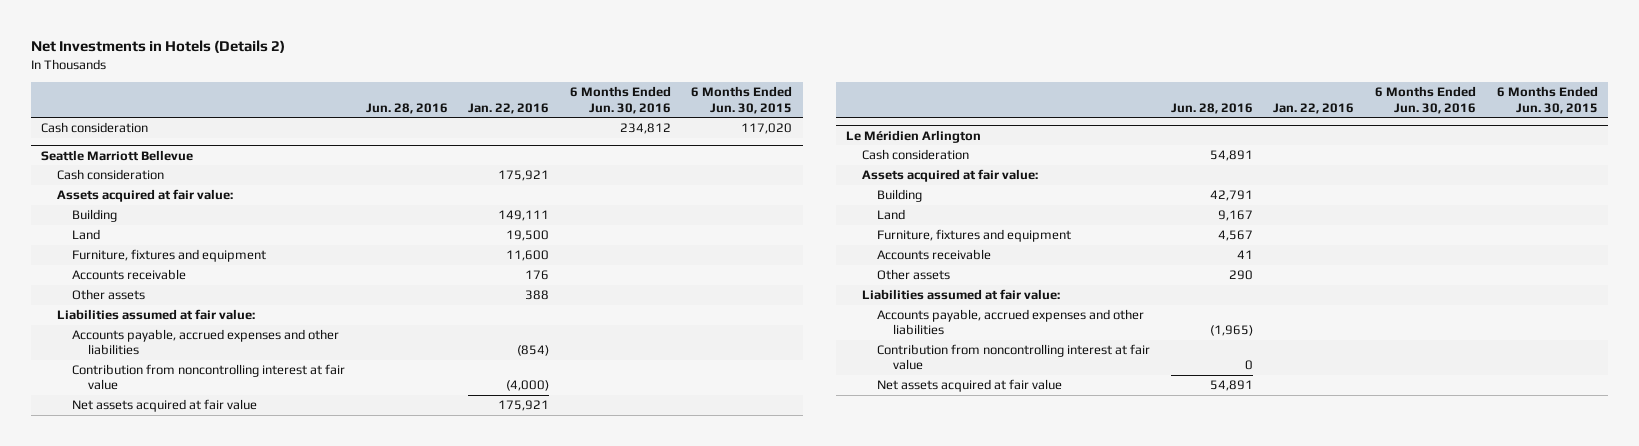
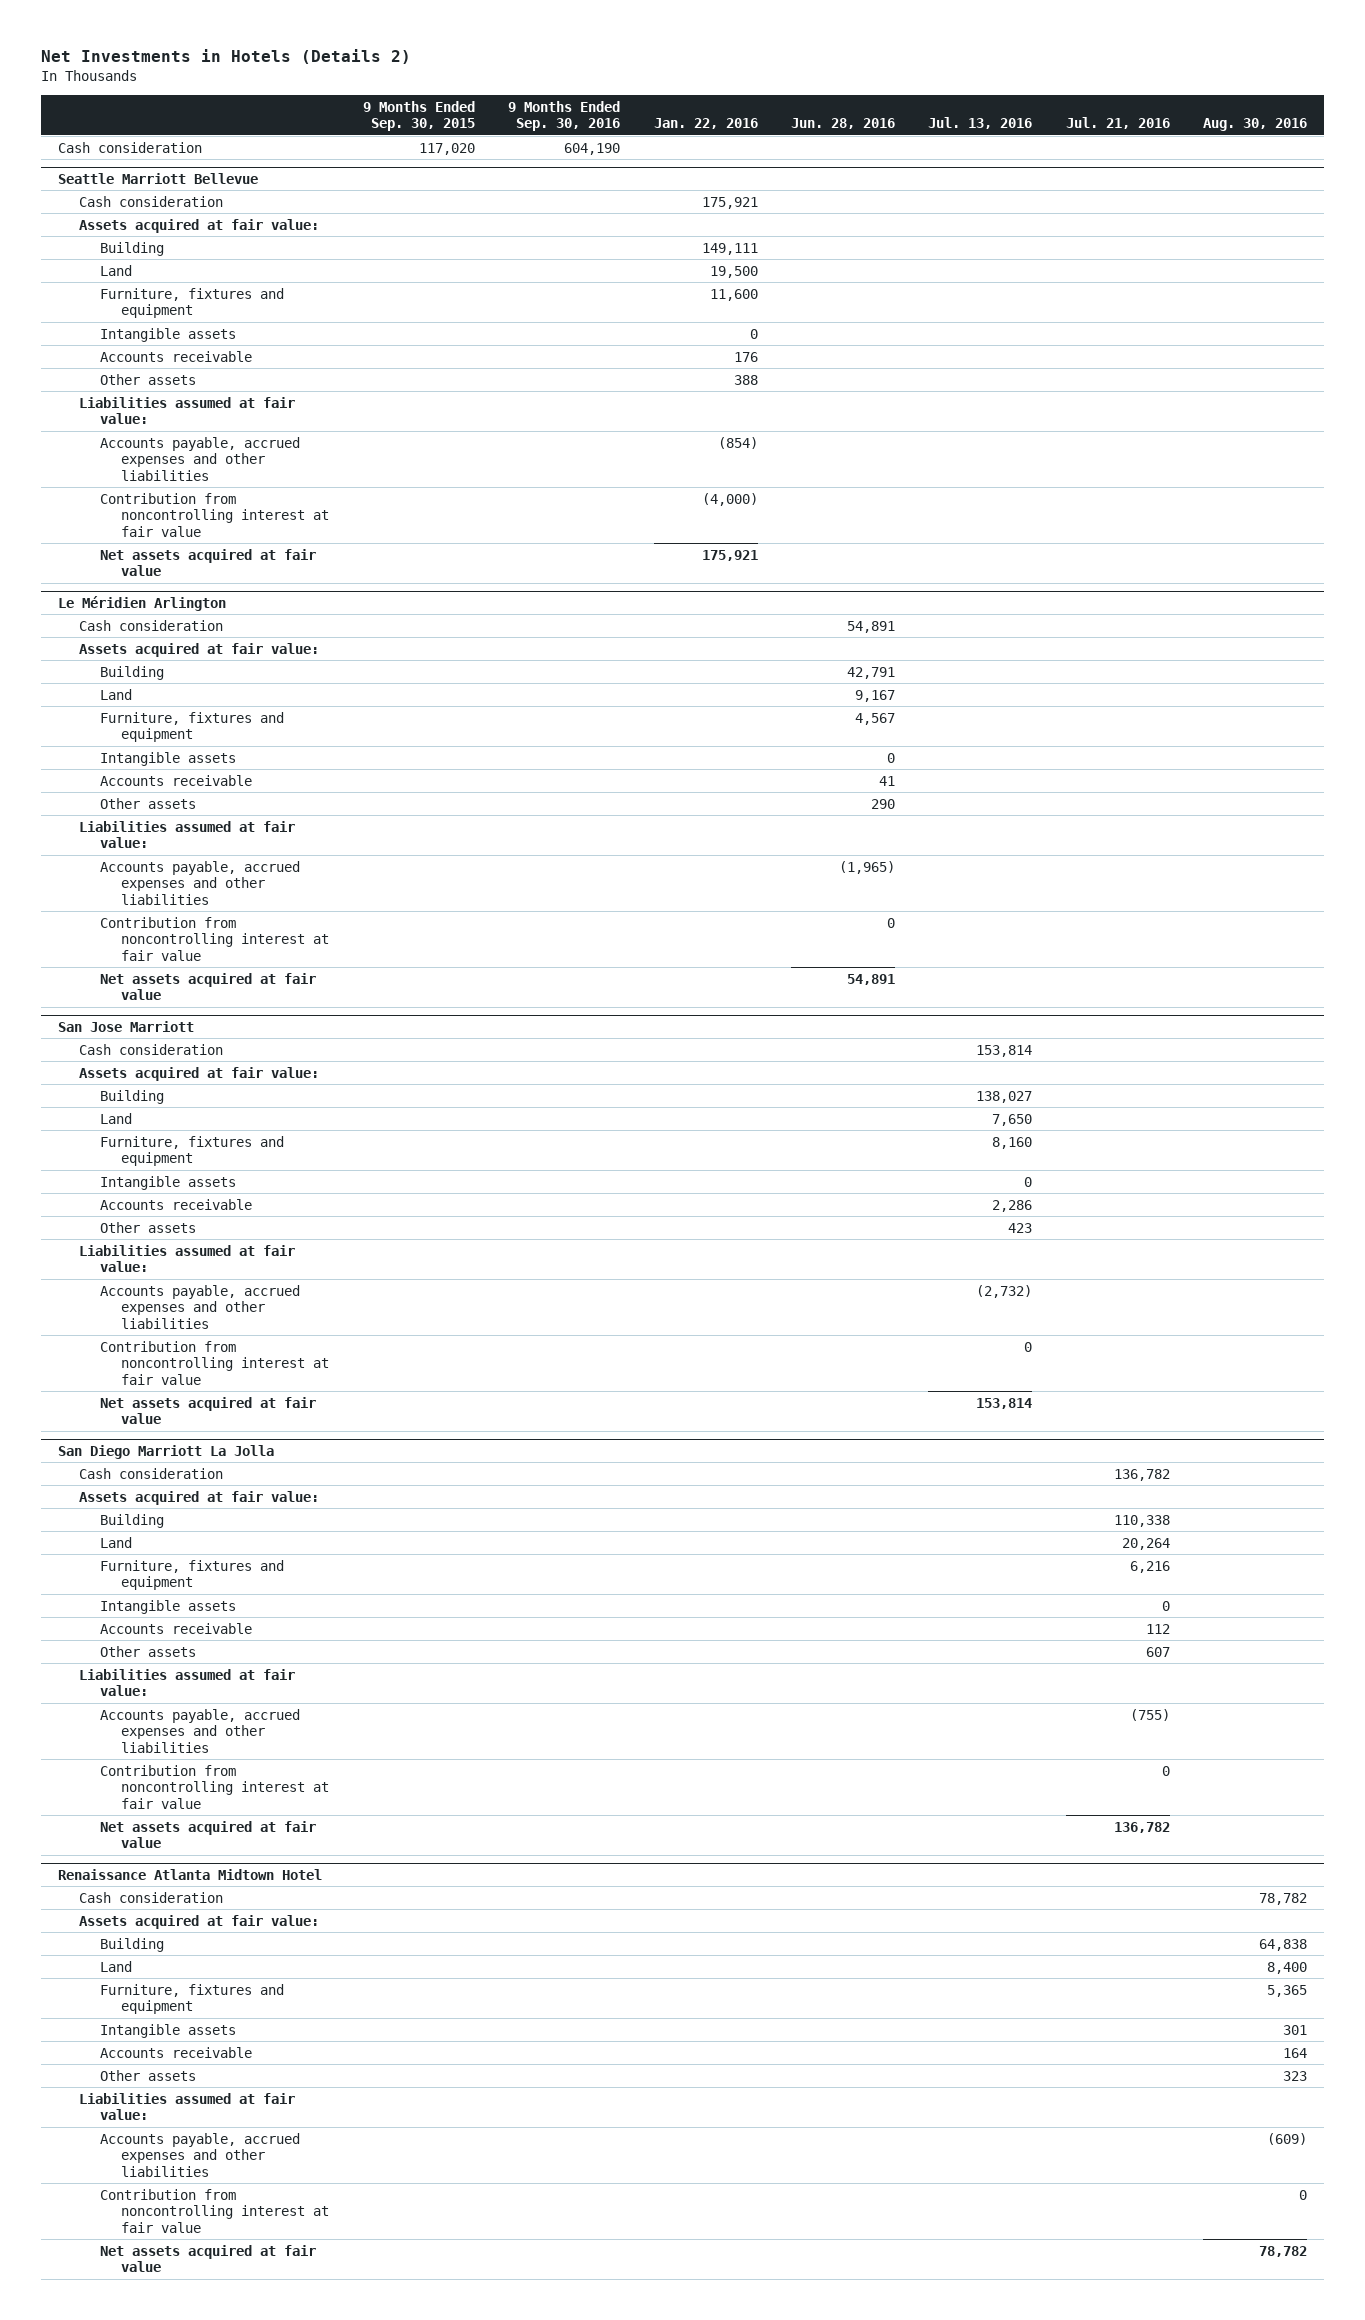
[569,86,671,114] 6 Months Ended Jun. 30, 2016 -> none
[691,86,793,114] 6 Months Ended Jun. 30, 2015 -> none
none -> [362,100,475,132] 9 Months Ended Sep. 30, 2015
none -> [508,100,621,132] 9 Months Ended Sep. 30, 2016
none -> [928,117,1033,130] Jul. 13, 2016
none -> [1065,117,1170,130] Jul. 21, 2016
none -> [1203,118,1308,132] Aug. 30, 2016
none -> [99,327,236,342] Intangible assets
none -> [99,751,236,766] Intangible assets
none -> [57,1020,194,1032] San Jose Marriott
none -> [78,1043,223,1055] Cash consideration
none -> [78,1066,319,1081] Assets acquired at fair value:
none -> [99,1089,164,1104] Building
none -> [99,1112,132,1124] Land
none -> [99,1135,284,1167] Furniture, fixtures and equipment
none -> [99,1175,236,1190] Intangible assets
none -> [99,1198,252,1210] Accounts receivable
none -> [99,1221,196,1233] Other assets
none -> [78,1244,295,1273] Liabilities assumed at fair value:
none -> [99,1284,300,1329] Accounts payable, accrued expenses and other liabilities
none -> [99,1340,330,1385] Contribution from noncontrolling interest at fair value
none -> [99,1396,316,1425] Net assets acquired at fair value
none -> [57,1444,274,1459] San Diego Marriott La Jolla
none -> [78,1467,223,1479] Cash consideration
none -> [78,1490,319,1505] Assets acquired at fair value:
none -> [99,1513,164,1528] Building
none -> [99,1536,132,1548] Land
none -> [99,1559,284,1591] Furniture, fixtures and equipment
none -> [99,1599,236,1614] Intangible assets
none -> [99,1622,252,1634] Accounts receivable
none -> [99,1645,196,1657] Other assets
none -> [78,1668,295,1697] Liabilities assumed at fair value:
none -> [99,1708,300,1753] Accounts payable, accrued expenses and other liabilities
none -> [99,1764,330,1809] Contribution from noncontrolling interest at fair value
none -> [99,1820,316,1849] Net assets acquired at fair value
none -> [57,1868,322,1880] Renaissance Atlanta Midtown Hotel
none -> [78,1891,223,1903] Cash consideration
none -> [78,1914,319,1929] Assets acquired at fair value:
none -> [99,1937,164,1952] Building
none -> [99,1960,132,1972] Land
none -> [99,1983,284,2015] Furniture, fixtures and equipment
none -> [99,2023,236,2038] Intangible assets
none -> [99,2046,252,2058] Accounts receivable
none -> [99,2069,196,2081] Other assets
none -> [78,2092,295,2121] Liabilities assumed at fair value:
none -> [99,2132,300,2177] Accounts payable, accrued expenses and other liabilities
none -> [99,2188,330,2233] Contribution from noncontrolling interest at fair value
none -> [99,2244,316,2273] Net assets acquired at fair value

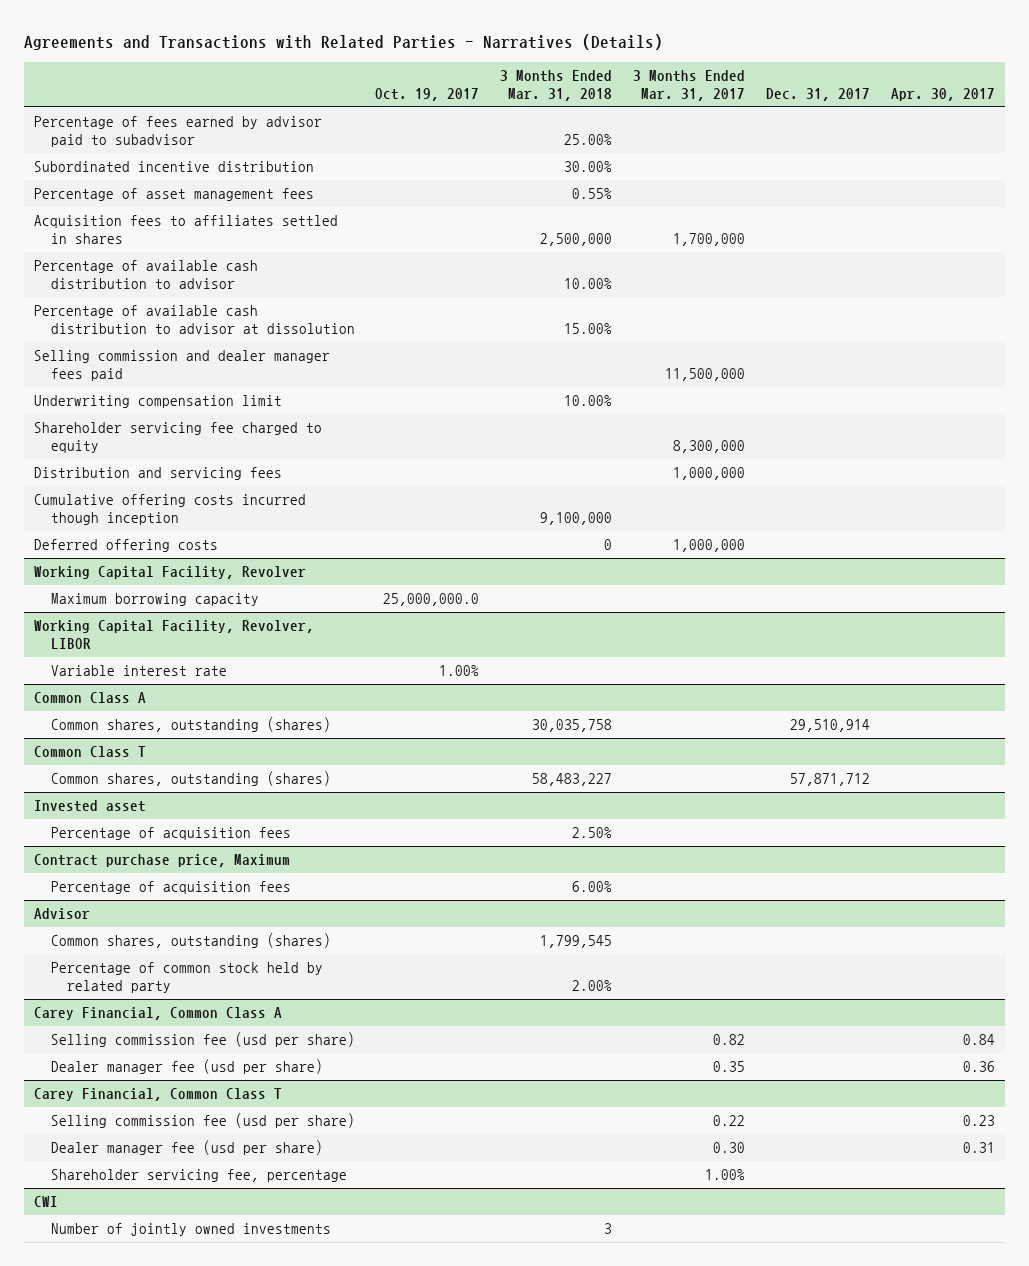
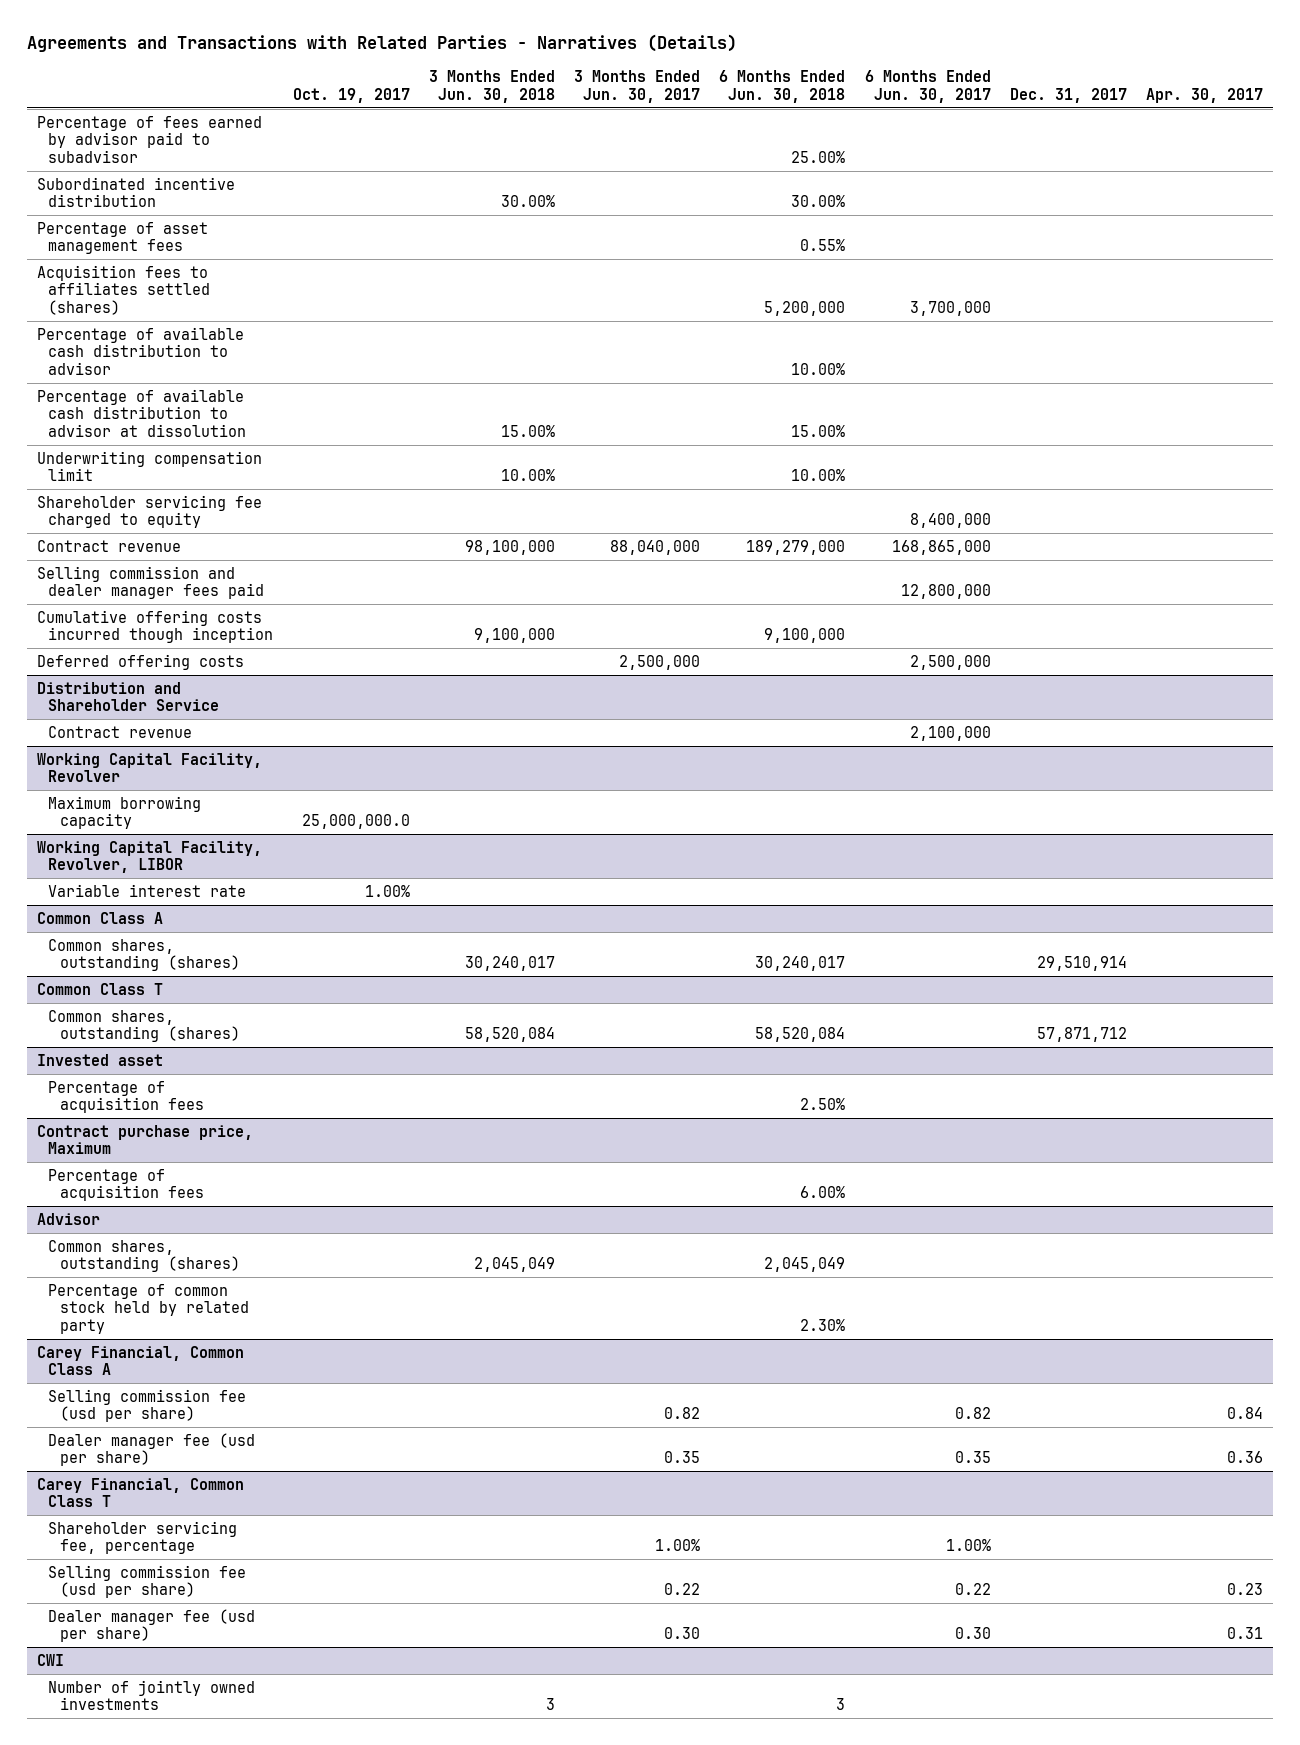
[500,70,613,102] 3 Months Ended Mar. 31, 2018 -> none
[632,70,745,102] 3 Months Ended Mar. 31, 2017 -> none
none -> [428,70,555,103] 3 Months Ended Jun. 30, 2018
none -> [574,70,701,103] 3 Months Ended Jun. 30, 2017
none -> [719,70,846,103] 6 Months Ended Jun. 30, 2018
none -> [864,70,991,103] 6 Months Ended Jun. 30, 2017
[34,215,339,245] Acquisition fees to affiliates settled in shares -> [36,264,211,315] Acquisition fees to affiliates settled (shares)
[34,467,283,481] Distribution and servicing fees -> none
none -> [36,539,181,552] Contract revenue
[34,350,331,382] Selling commission and dealer manager fees paid -> [36,565,265,600] Selling commission and dealer manager fees paid
none -> [36,681,220,712] Distribution and Shareholder Service
none -> [48,725,193,738] Contract revenue
[50,1169,347,1183] Shareholder servicing fee, percentage -> [48,1520,238,1555] Shareholder servicing fee, percentage

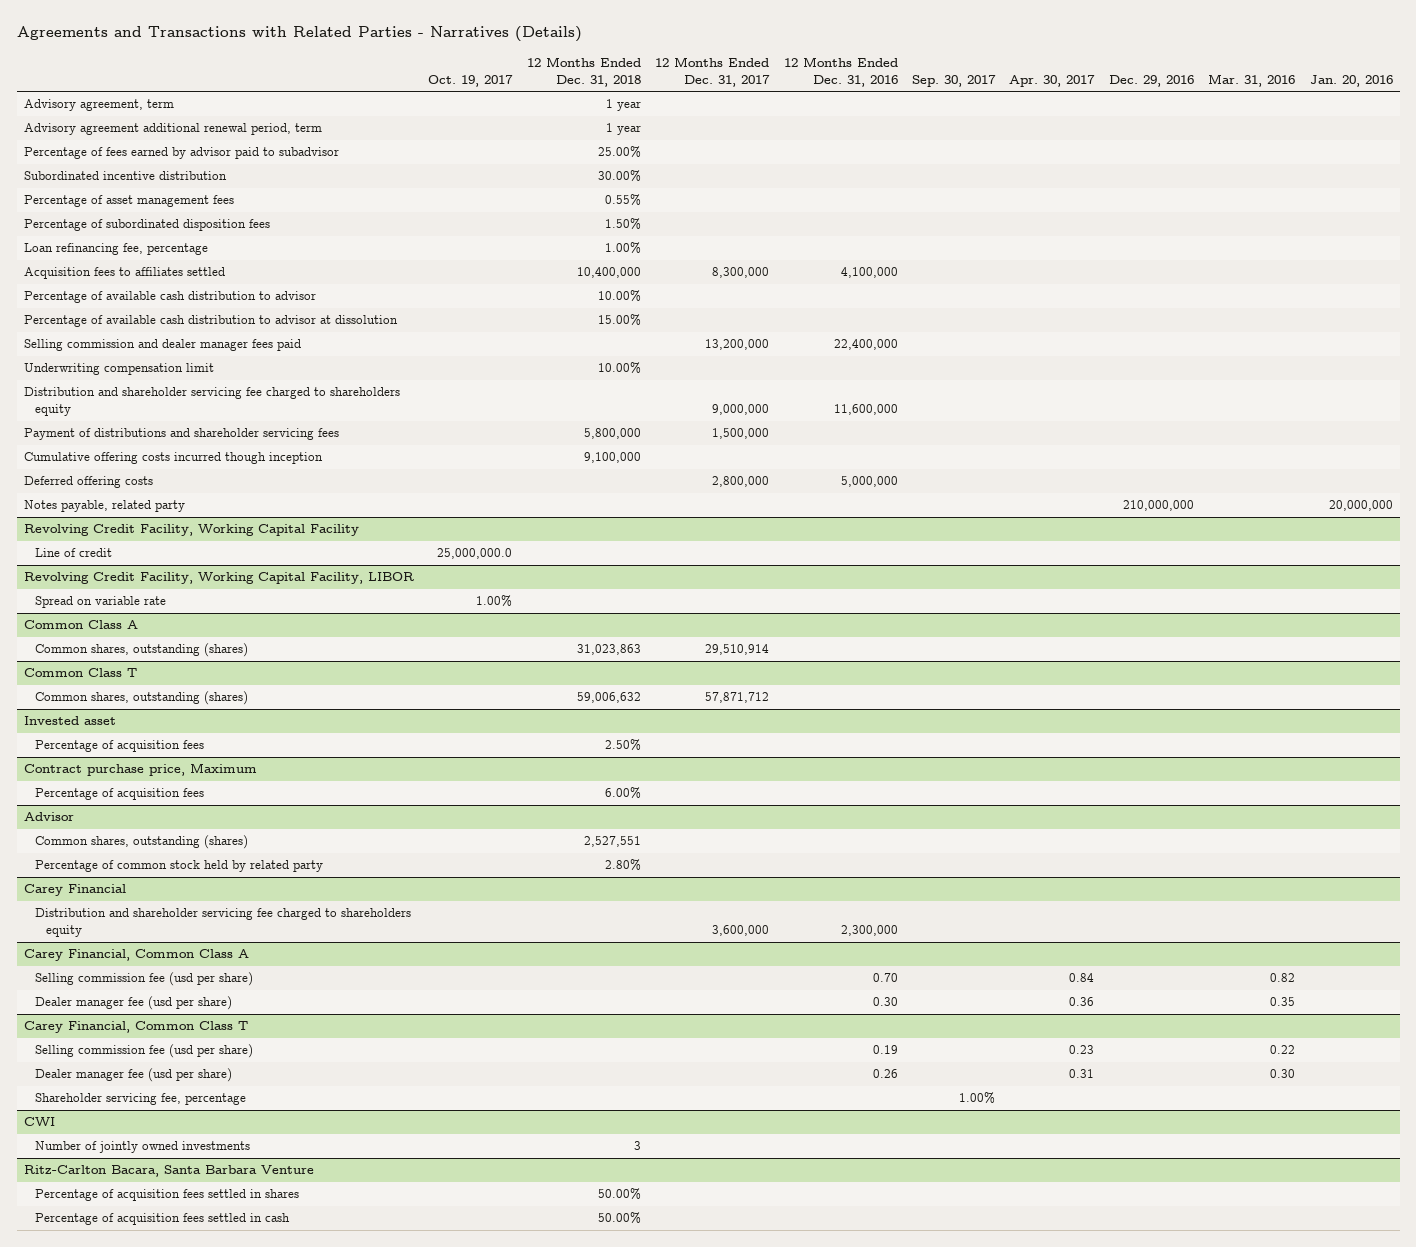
[428,70,555,103] 3 Months Ended Jun. 30, 2018 -> none
[574,70,701,103] 3 Months Ended Jun. 30, 2017 -> none
[719,70,846,103] 6 Months Ended Jun. 30, 2018 -> none
[864,70,991,103] 6 Months Ended Jun. 30, 2017 -> none
[1009,87,1127,103] Dec. 31, 2017 -> none
none -> [526,56,641,87] 12 Months Ended Dec. 31, 2018
none -> [655,56,771,87] 12 Months Ended Dec. 31, 2017
none -> [783,56,898,87] 12 Months Ended Dec. 31, 2016
none -> [911,74,996,87] Sep. 30, 2017
none -> [1108,74,1194,87] Dec. 29, 2016
none -> [1208,73,1296,87] Mar. 31, 2016
none -> [1309,74,1393,87] Jan. 20, 2016
none -> [23,99,174,112] Advisory agreement, term
none -> [23,123,322,136] Advisory agreement additional renewal period, term
none -> [23,219,270,232] Percentage of subordinated disposition fees
none -> [23,243,208,256] Loan refinancing fee, percentage
[36,264,211,315] Acquisition fees to affiliates settled (shares) -> [23,267,225,280] Acquisition fees to affiliates settled
[36,494,262,529] Shareholder servicing fee charged to equity -> none
[36,539,181,552] Contract revenue -> none
[36,450,262,482] Underwriting compensation limit -> [23,363,214,376] Underwriting compensation limit
none -> [23,387,400,417] Distribution and shareholder servicing fee charged to shareholders equity
none -> [23,428,339,441] Payment of distributions and shareholder servicing fees
[36,681,220,712] Distribution and Shareholder Service -> none
[48,725,193,738] Contract revenue -> none
none -> [23,500,185,513] Notes payable, related party
[36,752,262,783] Working Capital Facility, Revolver -> [23,524,359,537] Revolving Credit Facility, Working Capital Facility
[48,795,202,830] Maximum borrowing capacity -> [34,548,112,558] Line of credit
[36,840,262,874] Working Capital Facility, Revolver, LIBOR -> [23,572,414,585] Revolving Credit Facility, Working Capital Facility, LIBOR
[48,883,247,897] Variable interest rate -> [34,596,166,609] Spread on variable rate
none -> [23,884,126,897] Carey Financial
none -> [34,908,411,938] Distribution and shareholder servicing fee charged to shareholders equity
[48,1520,238,1555] Shareholder servicing fee, percentage -> [34,1093,246,1106] Shareholder servicing fee, percentage
none -> [23,1165,314,1178] Ritz-Carlton Bacara, Santa Barbara Venture
none -> [34,1189,299,1202] Percentage of acquisition fees settled in shares
none -> [34,1213,290,1226] Percentage of acquisition fees settled in cash

